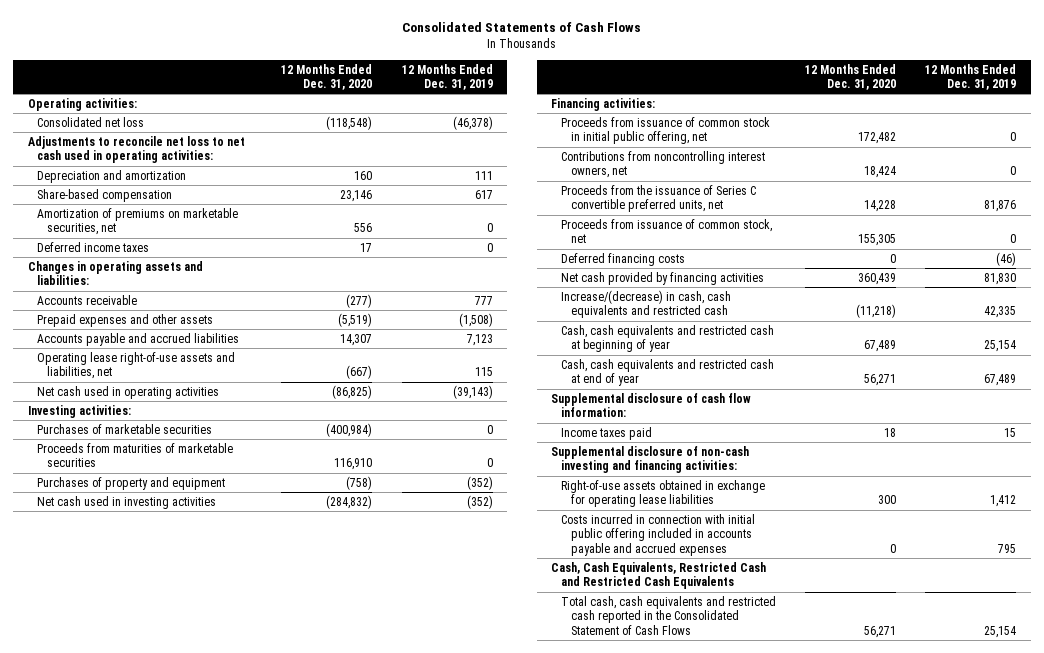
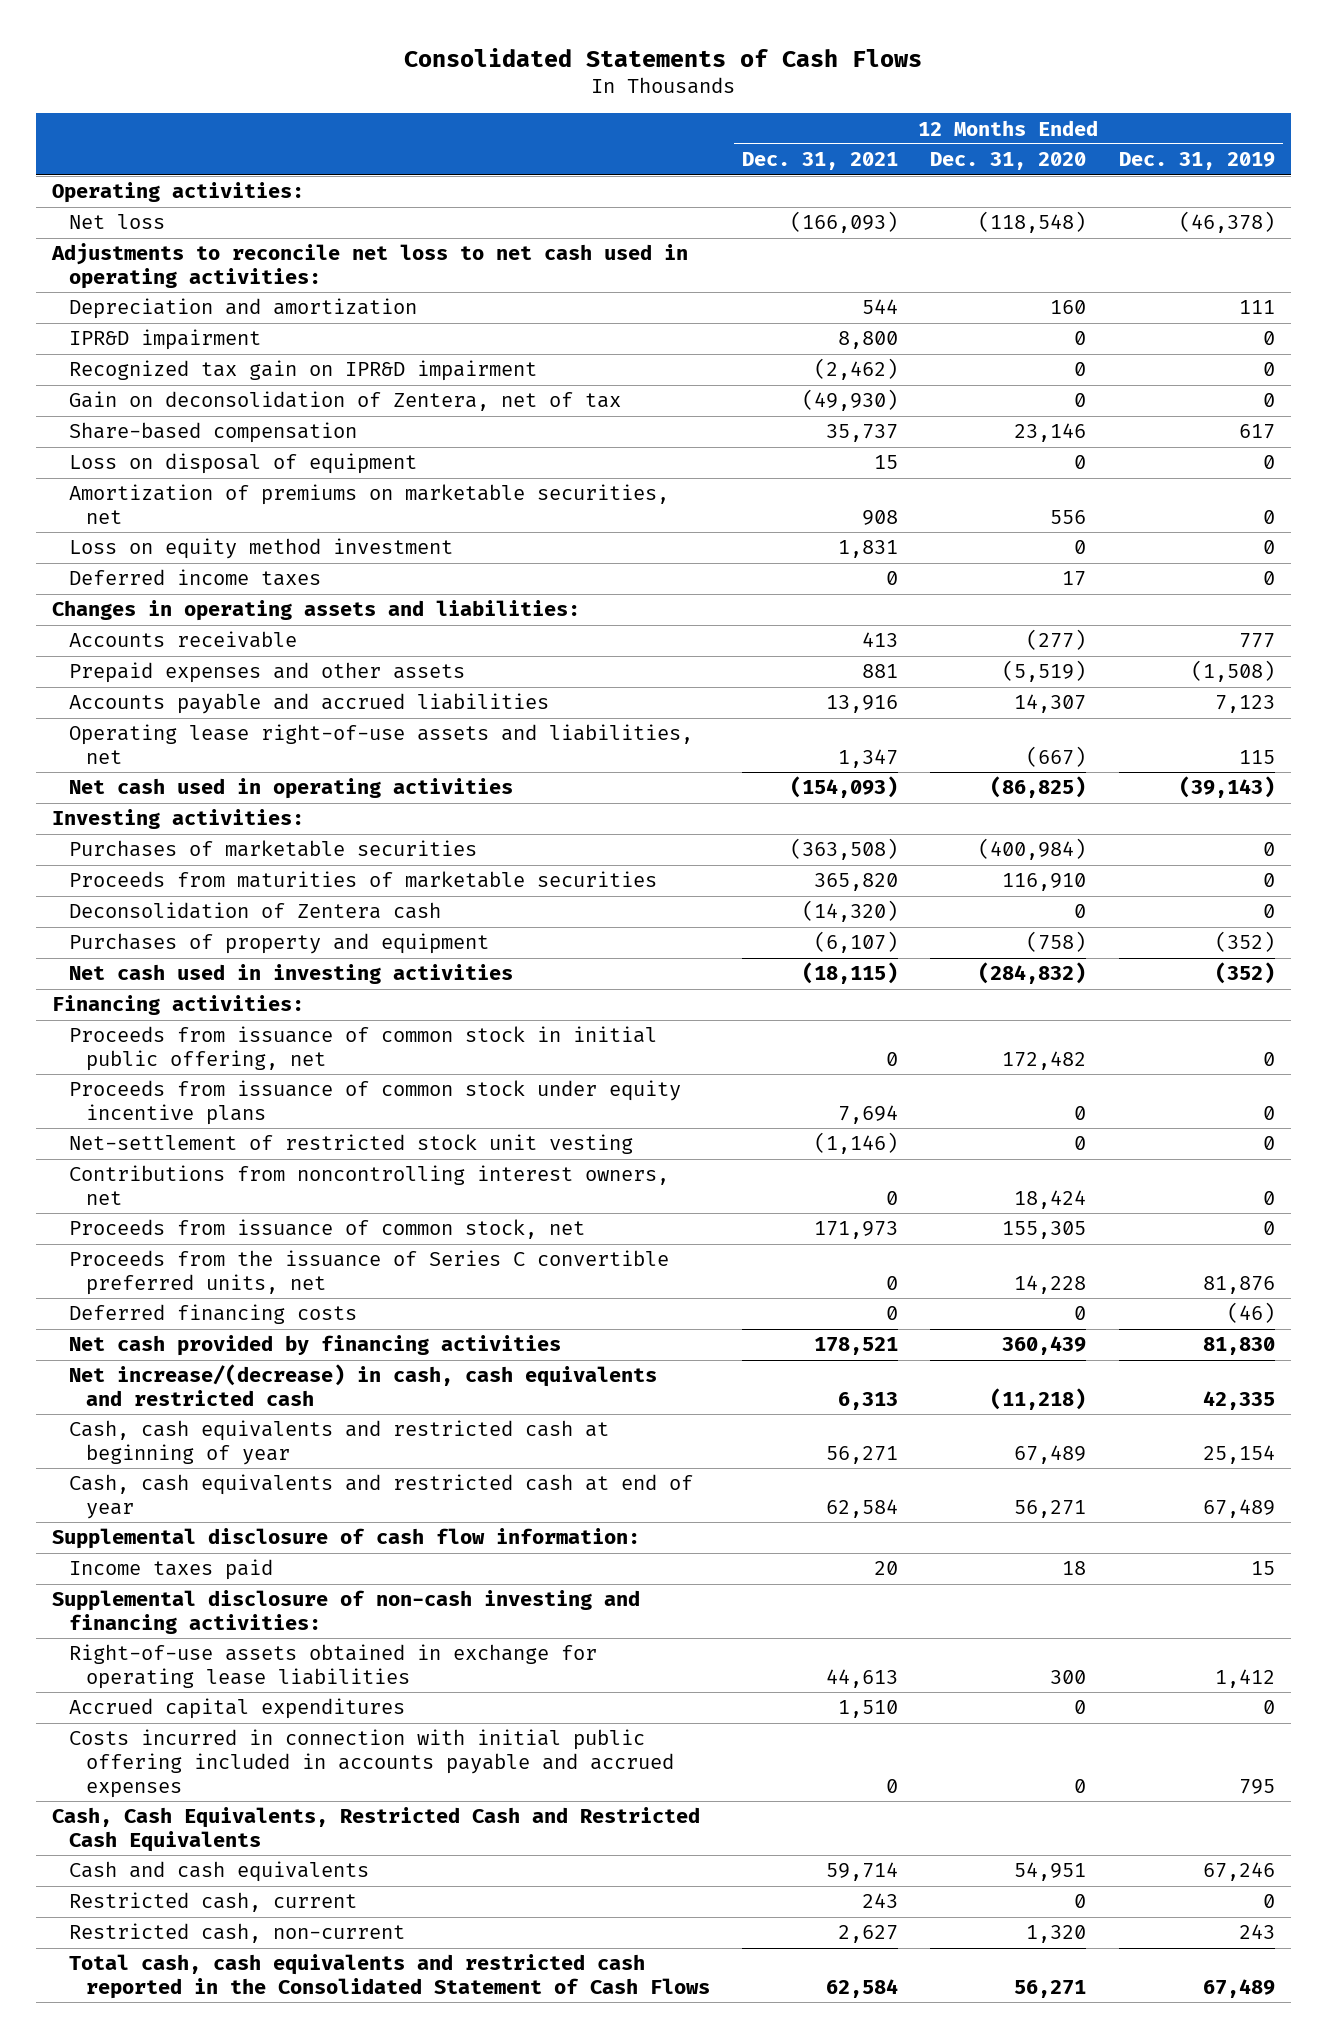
none -> [741,152,898,171] Dec. 31, 2021
[37,116,145,127] Consolidated net loss -> [68,214,165,230] Net loss
none -> [68,329,261,351] IPR&D impairment
none -> [68,360,537,382] Recognized tax gain on IPR&D impairment
none -> [68,391,621,412] Gain on deconsolidation of Zentera, net of tax
none -> [68,453,417,475] Loss on disposal of equipment
none -> [68,538,453,560] Loss on equity method investment
none -> [68,902,441,920] Deconsolidation of Zentera cash
none -> [68,1080,681,1126] Proceeds from issuance of common stock under equity incentive plans
none -> [68,1134,633,1155] Net-settlement of restricted stock unit vesting
[561,184,757,213] Proceeds from the issuance of Series C convertible preferred units, net -> [68,1250,669,1296] Proceeds from the issuance of Series C convertible preferred units, net
[561,289,732,319] Increase/(decrease) in cash, cash equivalents and restricted cash -> [68,1364,657,1407] Net increase/(decrease) in cash, cash equivalents and restricted cash
none -> [68,1698,405,1720] Accrued capital expenditures
none -> [68,1861,369,1883] Cash and cash equivalents
none -> [68,1892,357,1913] Restricted cash, current
none -> [68,1923,405,1944] Restricted cash, non-current
[984,625,1017,638] 25,154 -> [1202,1979,1275,1999] 67,489

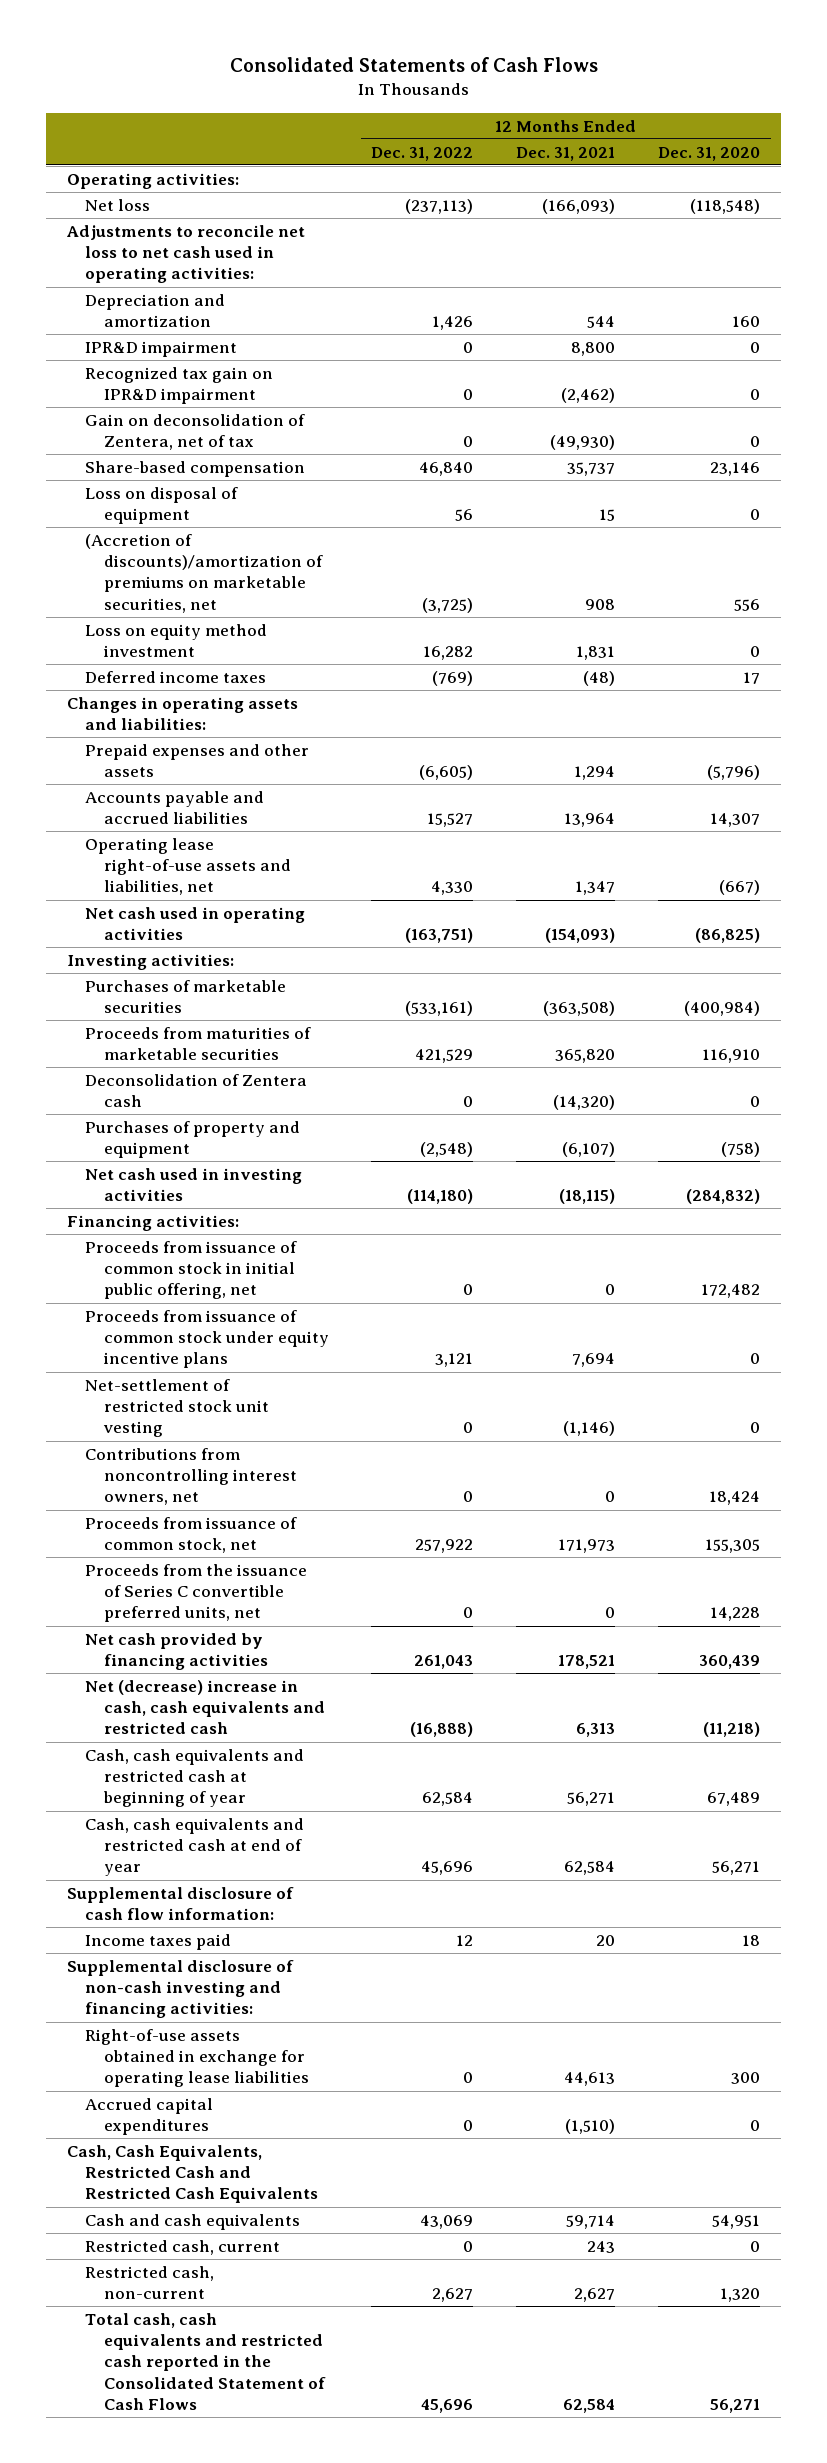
[1118,152,1275,171] Dec. 31, 2019 -> none
none -> [371,146,474,161] Dec. 31, 2022
[68,484,669,525] Amortization of premiums on marketable securities, net -> [85,534,323,613] (Accretion of discounts)/amortization of premiums on marketable securities, net
[885,571,898,586] 0 -> [583,671,616,687] (48)
[68,631,297,649] Accounts receivable -> none
[861,664,898,679] 881 -> [574,766,616,781] 1,294
[1002,660,1087,683] (5,519) -> [706,765,760,781] (5,796)
[825,695,898,714] 13,916 -> [564,813,616,828] 13,964
[68,1304,357,1325] Deferred financing costs -> none
[68,1364,657,1407] Net increase/(decrease) in cash, cash equivalents and restricted cash -> [85,1680,325,1735] Net (decrease) increase in cash, cash equivalents and restricted cash
[68,1729,674,1798] Costs incurred in connection with initial public offering included in accounts payable and accrued expenses -> none
[837,1700,898,1719] 1,510 -> [565,2119,616,2135] (1,510)

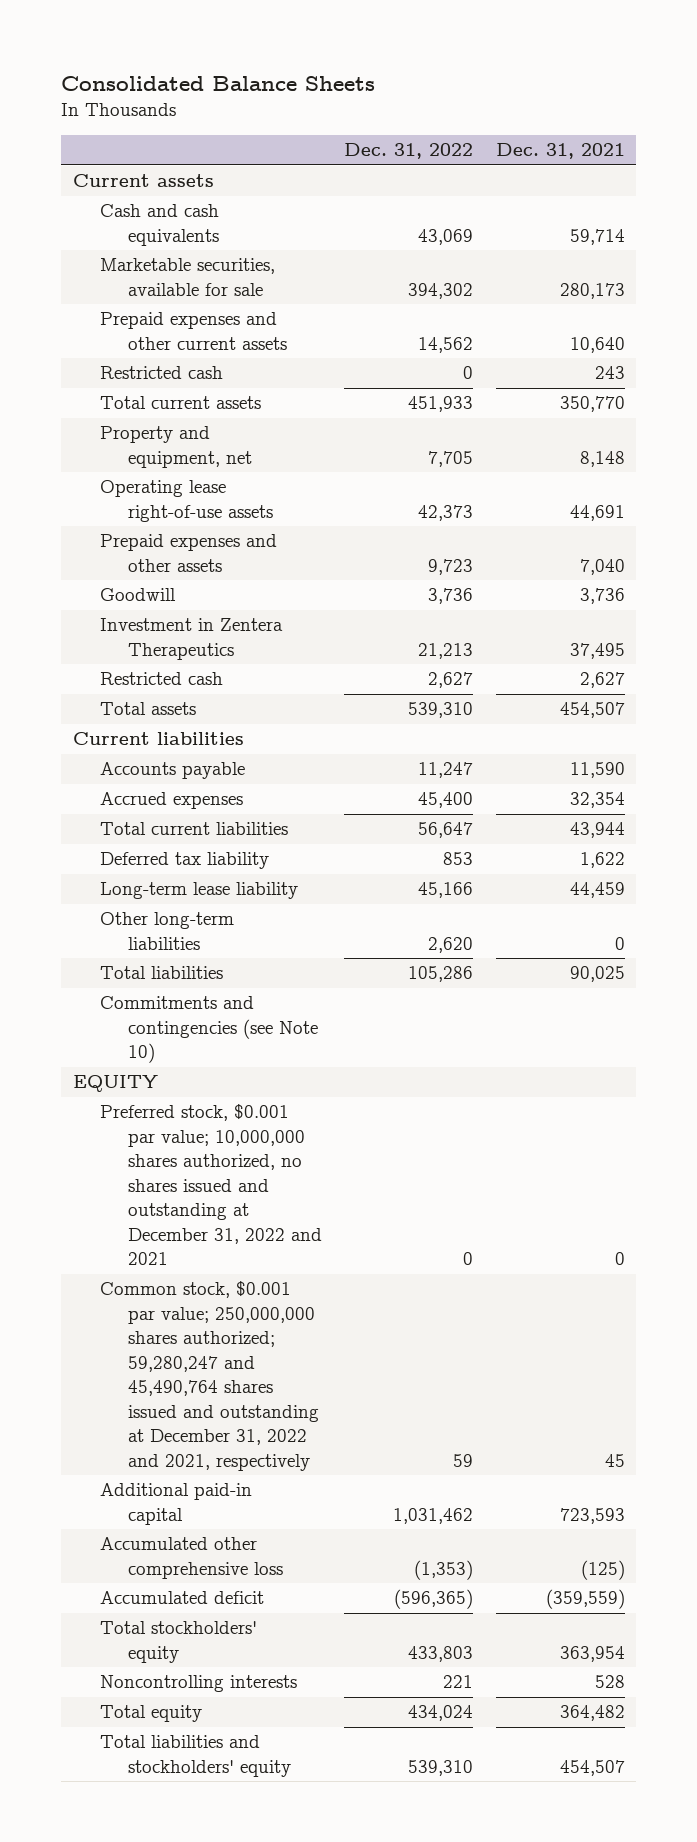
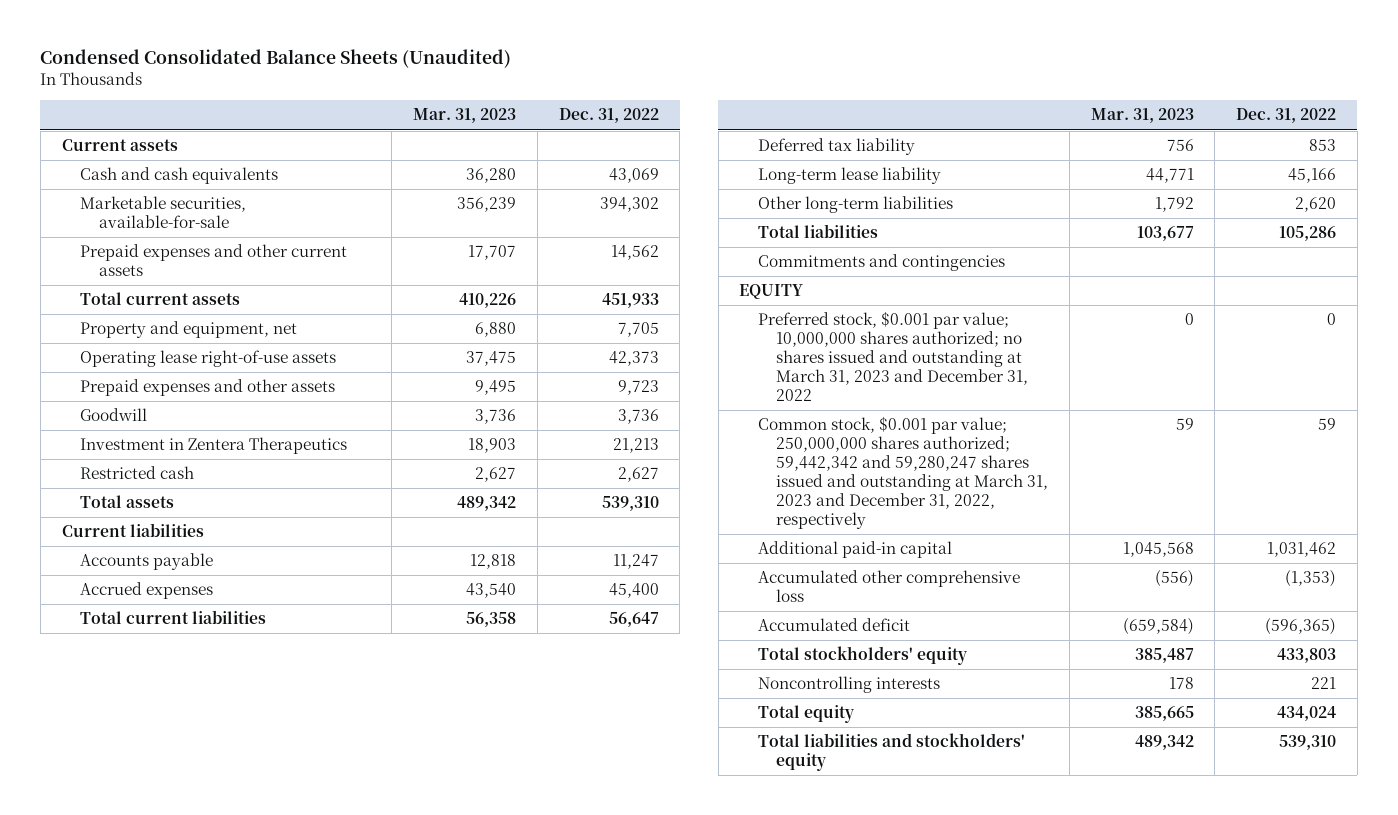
[61,75,376,91] Consolidated Balance Sheets -> [40,49,512,69] Condensed Consolidated Balance Sheets (Unaudited)
[495,143,625,160] Dec. 31, 2021 -> none
none -> [413,108,517,124] Mar. 31, 2023
[100,258,276,296] Marketable securities, available for sale -> [80,196,247,229] Marketable securities, available-for-sale
[100,366,224,380] Restricted cash -> none
[100,996,318,1064] Commitments and contingencies (see Note 10) -> [757,254,1005,272] Commitments and contingencies
[100,1104,322,1266] Preferred stock, $0.001 par value; 10,000,000 shares authorized, no shares issued and outstanding at December 31, 2022 and 2021 -> [757,311,1029,401] Preferred stock, $0.001 par value; 10,000,000 shares authorized; no shares issued and outstanding at March 31, 2023 and December 31, 2022
[100,1281,319,1471] Common stock, $0.001 par value; 250,000,000 shares authorized; 59,280,247 and 45,490,764 shares issued and outstanding at December 31, 2022 and 2021, respectively -> [757,416,1049,529] Common stock, $0.001 par value; 250,000,000 shares authorized; 59,442,342 and 59,280,247 shares issued and outstanding at March 31, 2023 and December 31, 2022, respectively

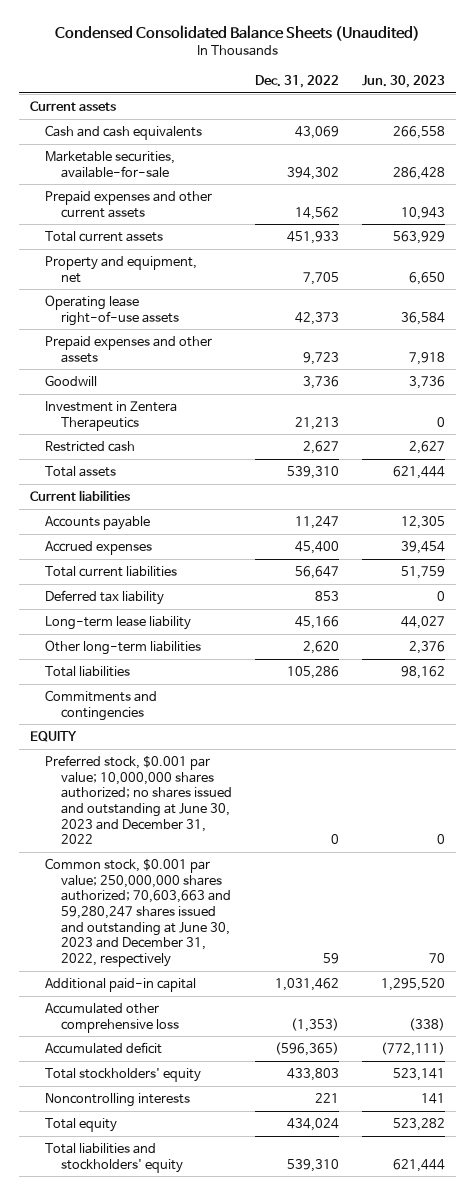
[413,108,517,124] Mar. 31, 2023 -> none
none -> [361,74,445,88] Jun. 30, 2023
[757,311,1029,401] Preferred stock, $0.001 par value; 10,000,000 shares authorized; no shares issued and outstanding at March 31, 2023 and December 31, 2022 -> [45,754,232,845] Preferred stock, $0.001 par value; 10,000,000 shares authorized; no shares issued and outstanding at June 30, 2023 and December 31, 2022
[757,416,1049,529] Common stock, $0.001 par value; 250,000,000 shares authorized; 59,442,342 and 59,280,247 shares issued and outstanding at March 31, 2023 and December 31, 2022, respectively -> [45,857,231,967] Common stock, $0.001 par value; 250,000,000 shares authorized; 70,603,663 and 59,280,247 shares issued and outstanding at June 30, 2023 and December 31, 2022, respectively

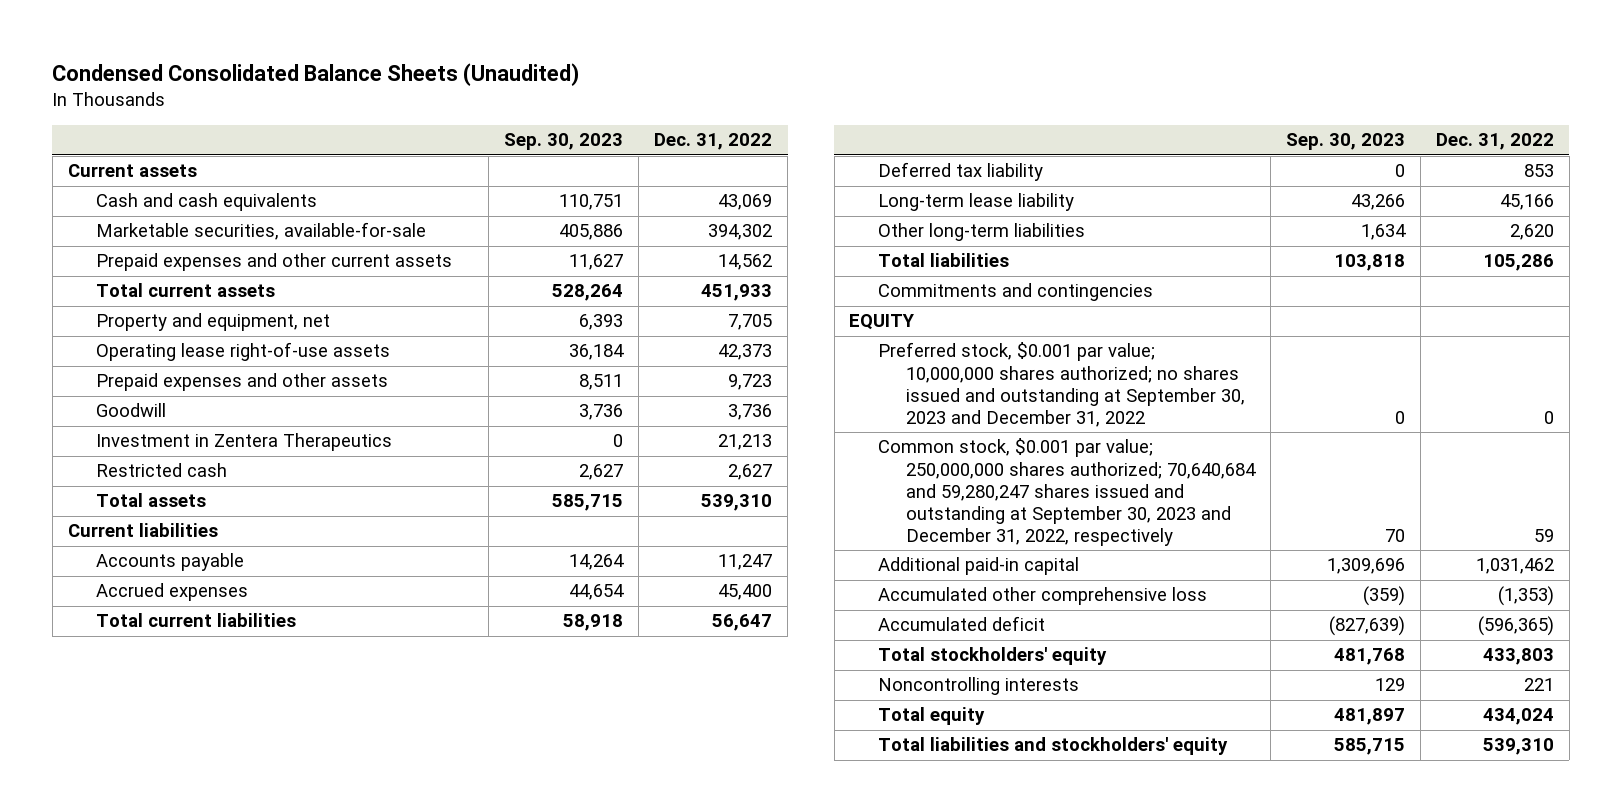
[361,74,445,88] Jun. 30, 2023 -> none
none -> [504,133,624,151] Sep. 30, 2023
[45,754,232,845] Preferred stock, $0.001 par value; 10,000,000 shares authorized; no shares issued and outstanding at June 30, 2023 and December 31, 2022 -> [877,342,1246,427] Preferred stock, $0.001 par value; 10,000,000 shares authorized; no shares issued and outstanding at September 30, 2023 and December 31, 2022
[45,857,231,967] Common stock, $0.001 par value; 250,000,000 shares authorized; 70,603,663 and 59,280,247 shares issued and outstanding at June 30, 2023 and December 31, 2022, respectively -> [877,438,1257,547] Common stock, $0.001 par value; 250,000,000 shares authorized; 70,640,684 and 59,280,247 shares issued and outstanding at September 30, 2023 and December 31, 2022, respectively

